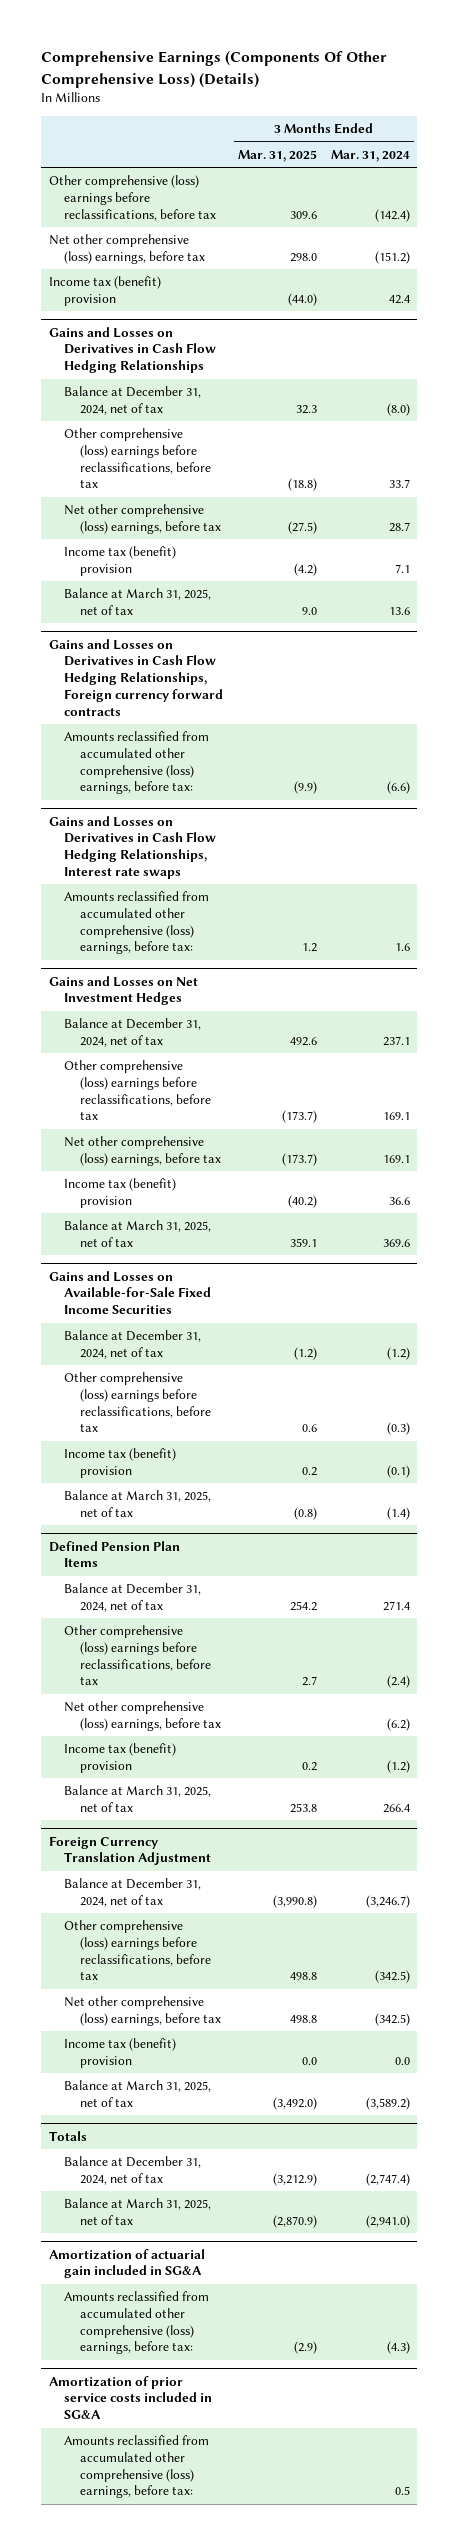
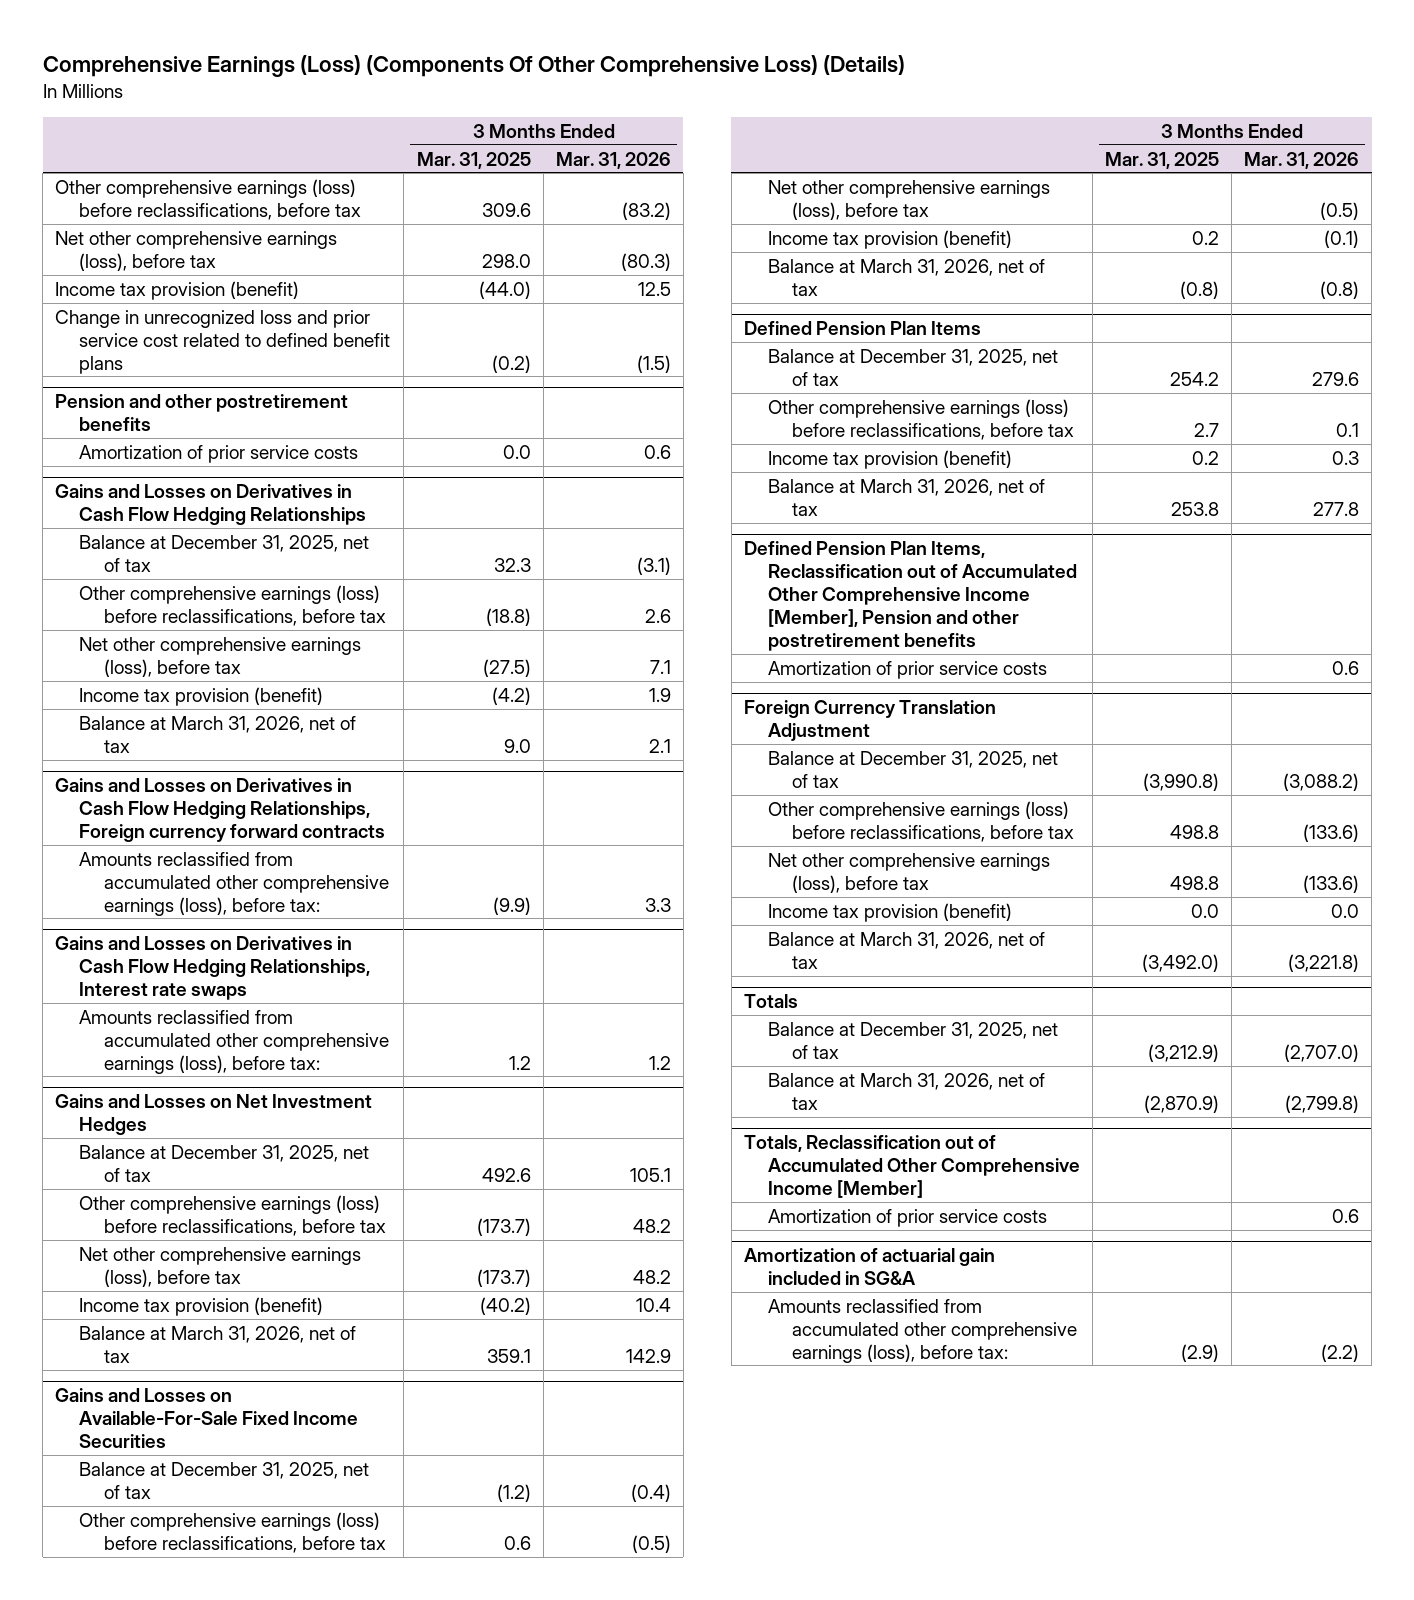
[41,51,388,88] Comprehensive Earnings (Components Of Other Comprehensive Loss) (Details) -> [42,55,905,78] Comprehensive Earnings (Loss) (Components Of Other Comprehensive Loss) (Details)
[331,149,411,162] Mar. 31, 2024 -> none
none -> [555,151,671,169] Mar. 31, 2026
[48,175,217,221] Other comprehensive (loss) earnings before reclassifications, before tax -> [55,178,362,220] Other comprehensive earnings (loss) before reclassifications, before tax
[48,234,206,265] Net other comprehensive (loss) earnings, before tax -> [55,230,338,271] Net other comprehensive earnings (loss), before tax
[48,276,161,307] Income tax (benefit) provision -> [55,280,300,300] Income tax provision (benefit)
none -> [55,309,391,374] Change in unrecognized loss and prior service cost related to defined benefit plans
none -> [55,394,349,432] Pension and other postretirement benefits
none -> [79,444,359,463] Amortization of prior service costs
[64,386,202,416] Balance at December 31, 2024, net of tax -> [79,534,370,572] Balance at December 31, 2025, net of tax
[64,428,212,489] Other comprehensive (loss) earnings before reclassifications, before tax -> [79,584,386,626] Other comprehensive earnings (loss) before reclassifications, before tax
[64,504,222,535] Net other comprehensive (loss) earnings, before tax -> [79,636,362,677] Net other comprehensive earnings (loss), before tax
[64,546,177,577] Income tax (benefit) provision -> [79,686,324,706] Income tax provision (benefit)
[64,588,212,616] Balance at March 31, 2025, net of tax -> [79,715,357,753] Balance at March 31, 2026, net of tax
[64,731,210,795] Amounts reclassified from accumulated other comprehensive (loss) earnings, before tax: -> [79,851,389,916] Amounts reclassified from accumulated other comprehensive earnings (loss), before tax:
[64,891,210,955] Amounts reclassified from accumulated other comprehensive (loss) earnings, before tax: -> [79,1009,389,1074] Amounts reclassified from accumulated other comprehensive earnings (loss), before tax:
[64,1018,202,1048] Balance at December 31, 2024, net of tax -> [79,1144,370,1182] Balance at December 31, 2025, net of tax
[64,1060,212,1121] Other comprehensive (loss) earnings before reclassifications, before tax -> [79,1194,386,1236] Other comprehensive earnings (loss) before reclassifications, before tax
[64,1136,222,1167] Net other comprehensive (loss) earnings, before tax -> [79,1246,362,1287] Net other comprehensive earnings (loss), before tax
[64,1178,177,1209] Income tax (benefit) provision -> [79,1296,324,1316] Income tax provision (benefit)
[64,1220,212,1248] Balance at March 31, 2025, net of tax -> [79,1325,357,1363] Balance at March 31, 2026, net of tax
[48,1270,212,1315] Gains and Losses on Available-for-Sale Fixed Income Securities -> [55,1388,359,1449] Gains and Losses on Available-For-Sale Fixed Income Securities
[64,1330,202,1360] Balance at December 31, 2024, net of tax -> [79,1461,370,1499] Balance at December 31, 2025, net of tax
[64,1372,212,1433] Other comprehensive (loss) earnings before reclassifications, before tax -> [79,1511,386,1553] Other comprehensive earnings (loss) before reclassifications, before tax
none -> [767,179,1050,220] Net other comprehensive earnings (loss), before tax
[64,1448,177,1479] Income tax (benefit) provision -> [767,229,1012,249] Income tax provision (benefit)
[64,1490,212,1518] Balance at March 31, 2025, net of tax -> [767,258,1045,296] Balance at March 31, 2026, net of tax
[64,1701,222,1732] Net other comprehensive (loss) earnings, before tax -> none
[64,1583,202,1613] Balance at December 31, 2024, net of tax -> [767,348,1058,386] Balance at December 31, 2025, net of tax
[64,1625,212,1686] Other comprehensive (loss) earnings before reclassifications, before tax -> [767,398,1075,440] Other comprehensive earnings (loss) before reclassifications, before tax
[64,1743,177,1774] Income tax (benefit) provision -> [767,449,1012,469] Income tax provision (benefit)
[64,1785,212,1813] Balance at March 31, 2025, net of tax -> [767,478,1045,516] Balance at March 31, 2026, net of tax
none -> [743,541,1077,651] Defined Pension Plan Items, Reclassification out of Accumulated Other Comprehensive Income [Member], Pension and other postretirement benefits
none -> [767,660,1047,679] Amortization of prior service costs
[64,1878,202,1908] Balance at December 31, 2024, net of tax -> [767,750,1058,788] Balance at December 31, 2025, net of tax
[64,1920,212,1981] Other comprehensive (loss) earnings before reclassifications, before tax -> [767,800,1075,842] Other comprehensive earnings (loss) before reclassifications, before tax
[64,1996,222,2027] Net other comprehensive (loss) earnings, before tax -> [767,852,1050,893] Net other comprehensive earnings (loss), before tax
[64,2038,177,2069] Income tax (benefit) provision -> [767,902,1012,922] Income tax provision (benefit)
[64,2080,212,2108] Balance at March 31, 2025, net of tax -> [767,931,1045,969] Balance at March 31, 2026, net of tax
[64,2156,202,2186] Balance at December 31, 2024, net of tax -> [767,1021,1058,1059] Balance at December 31, 2025, net of tax
[64,2198,212,2226] Balance at March 31, 2025, net of tax -> [767,1072,1045,1110] Balance at March 31, 2026, net of tax
none -> [743,1135,1080,1199] Totals, Reclassification out of Accumulated Other Comprehensive Income [Member]
none -> [767,1208,1047,1227] Amortization of prior service costs
[48,2375,213,2420] Amortization of prior service costs included in SG&A -> none
[64,2435,210,2499] Amounts reclassified from accumulated other comprehensive (loss) earnings, before tax: -> none
[64,2291,210,2355] Amounts reclassified from accumulated other comprehensive (loss) earnings, before tax: -> [767,1298,1078,1363] Amounts reclassified from accumulated other comprehensive earnings (loss), before tax:

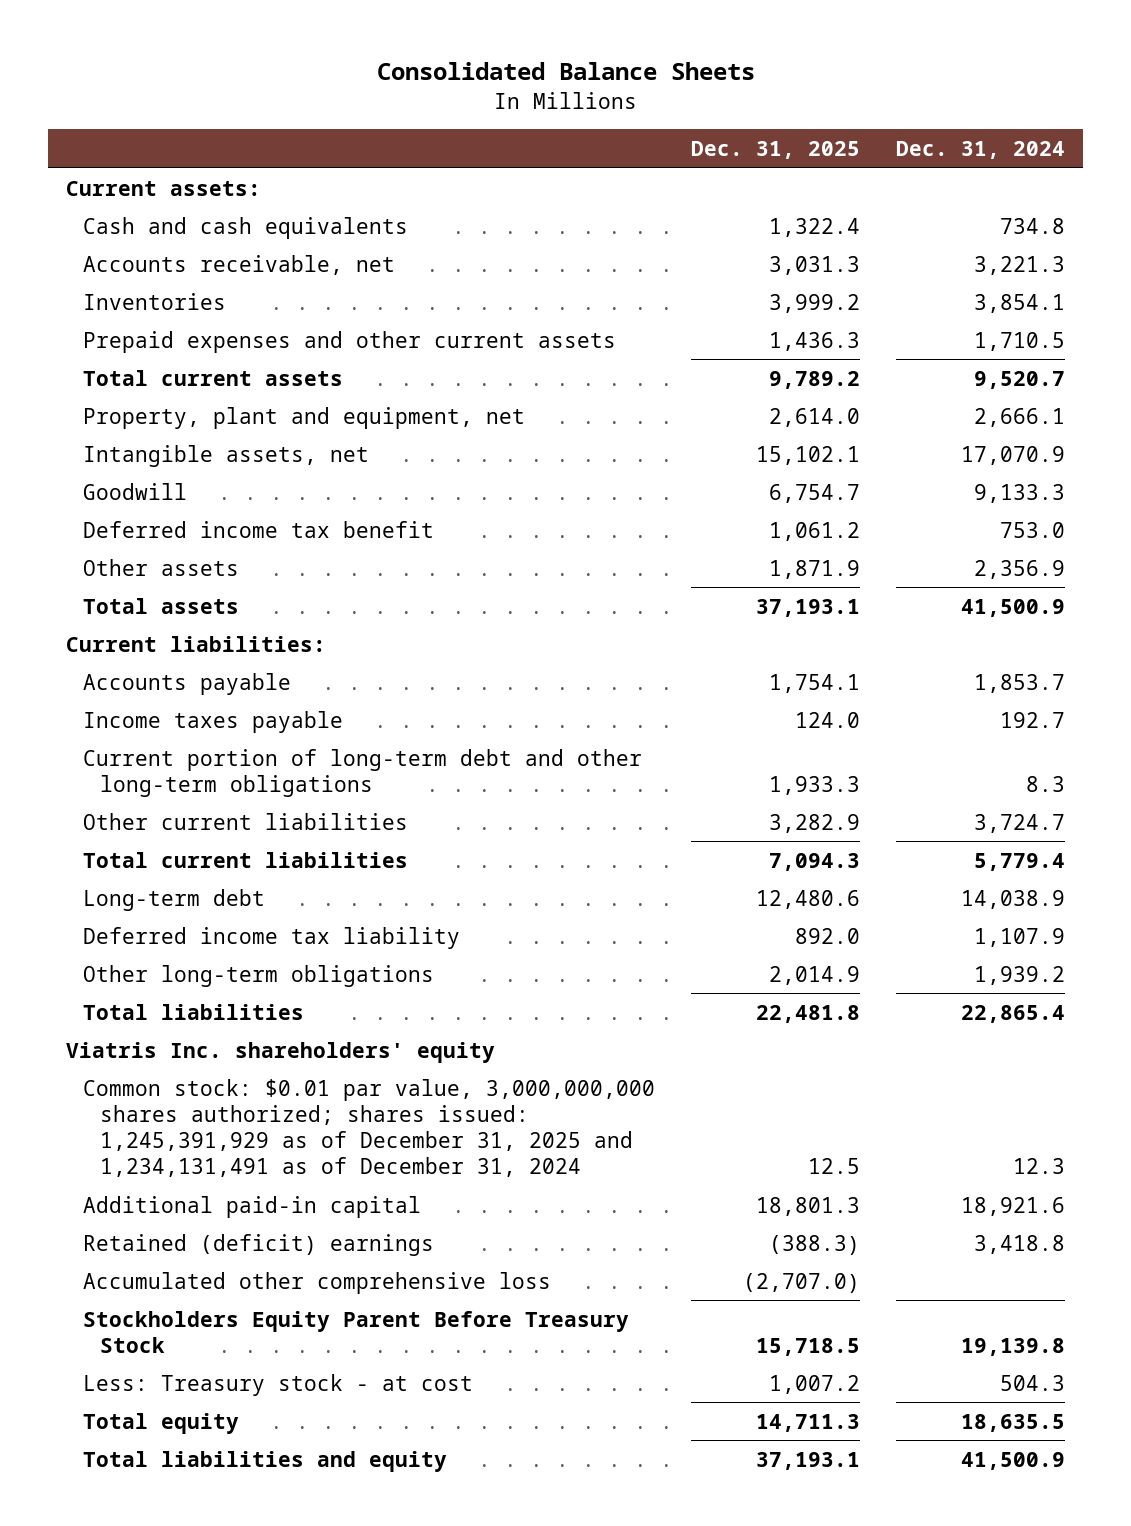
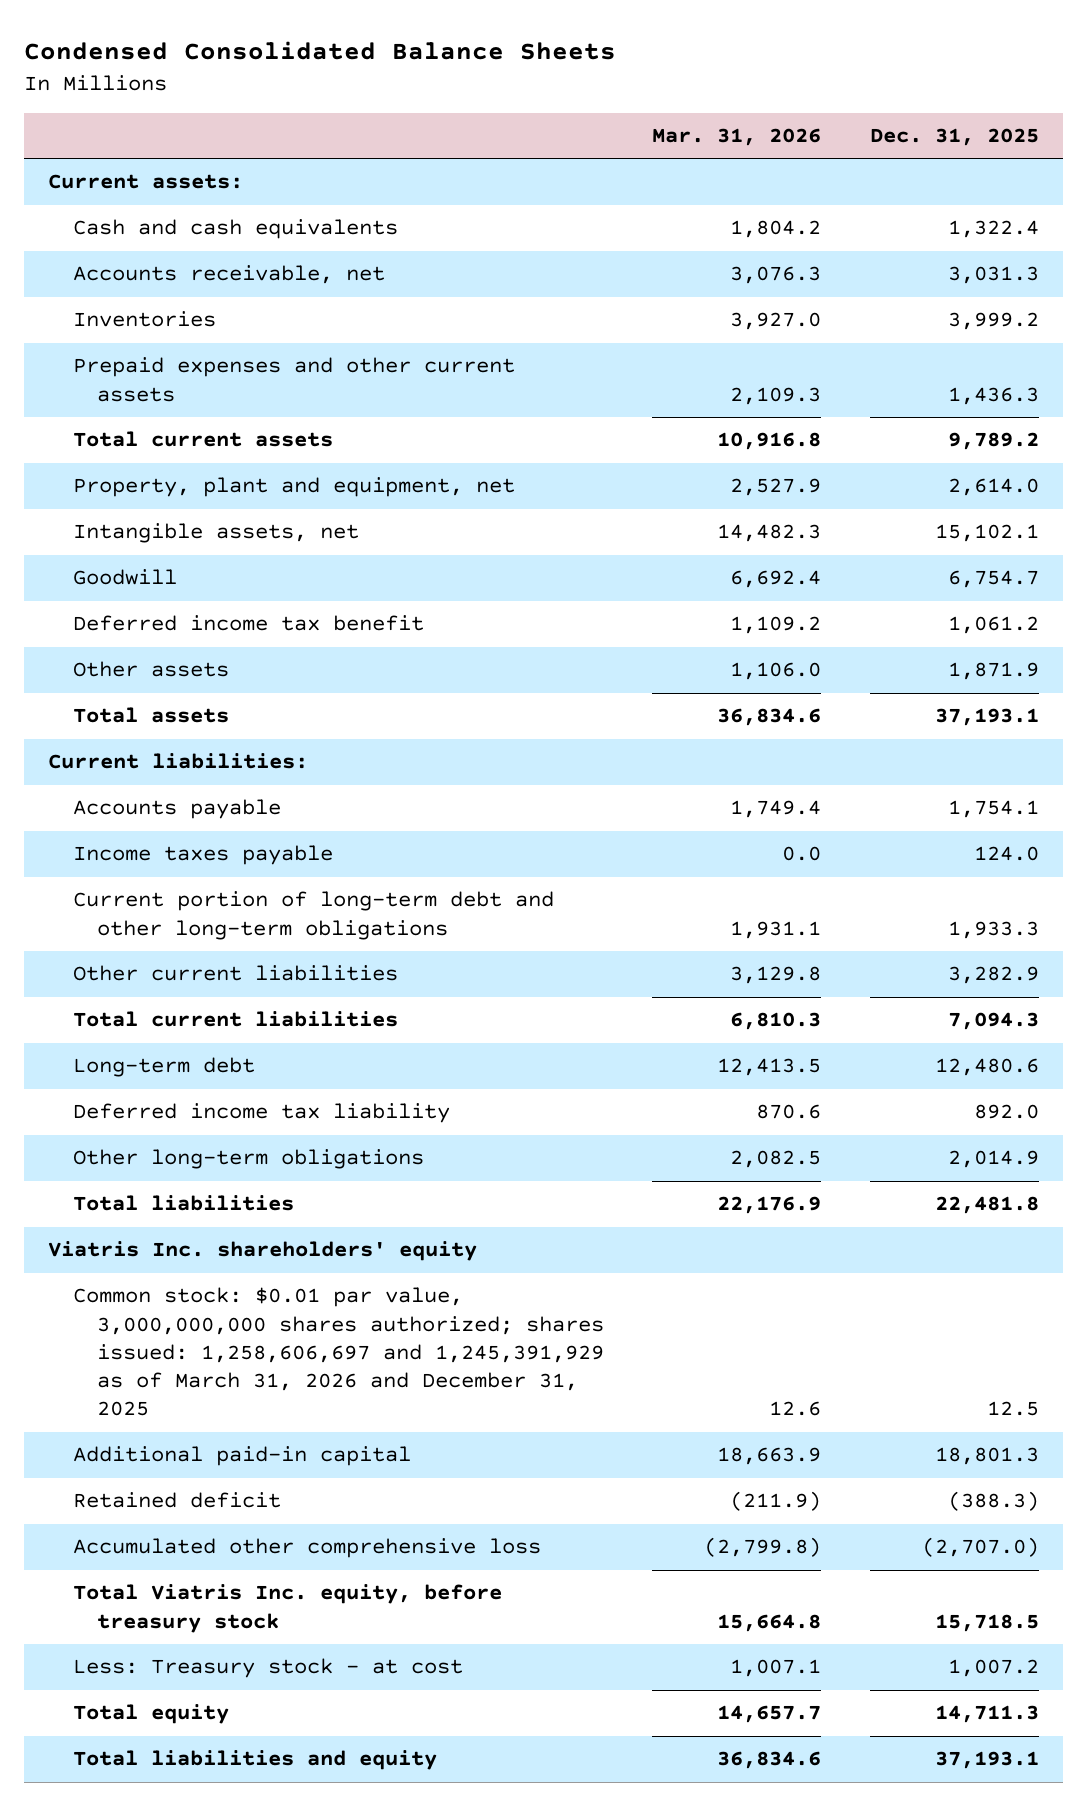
[376,62,755,81] Consolidated Balance Sheets -> [24,41,617,61] Condensed Consolidated Balance Sheets
[895,140,1065,159] Dec. 31, 2024 -> none
none -> [652,127,822,146] Mar. 31, 2026
[82,1078,655,1178] Common stock: $0.01 par value, 3,000,000,000 shares authorized; shares issued: 1,245,391,929 as of December 31, 2025 and 1,234,131,491 as of December 31, 2024 -> [72,1287,604,1417] Common stock: $0.01 par value, 3,000,000,000 shares authorized; shares issued: 1,258,606,697 and 1,245,391,929 as of March 31, 2026 and December 31, 2025
[82,1233,434,1256] Retained (deficit) earnings -> [72,1492,281,1509] Retained deficit
[82,1310,629,1353] Stockholders Equity Parent Before Treasury Stock -> [72,1584,502,1633] Total Viatris Inc. equity, before treasury stock

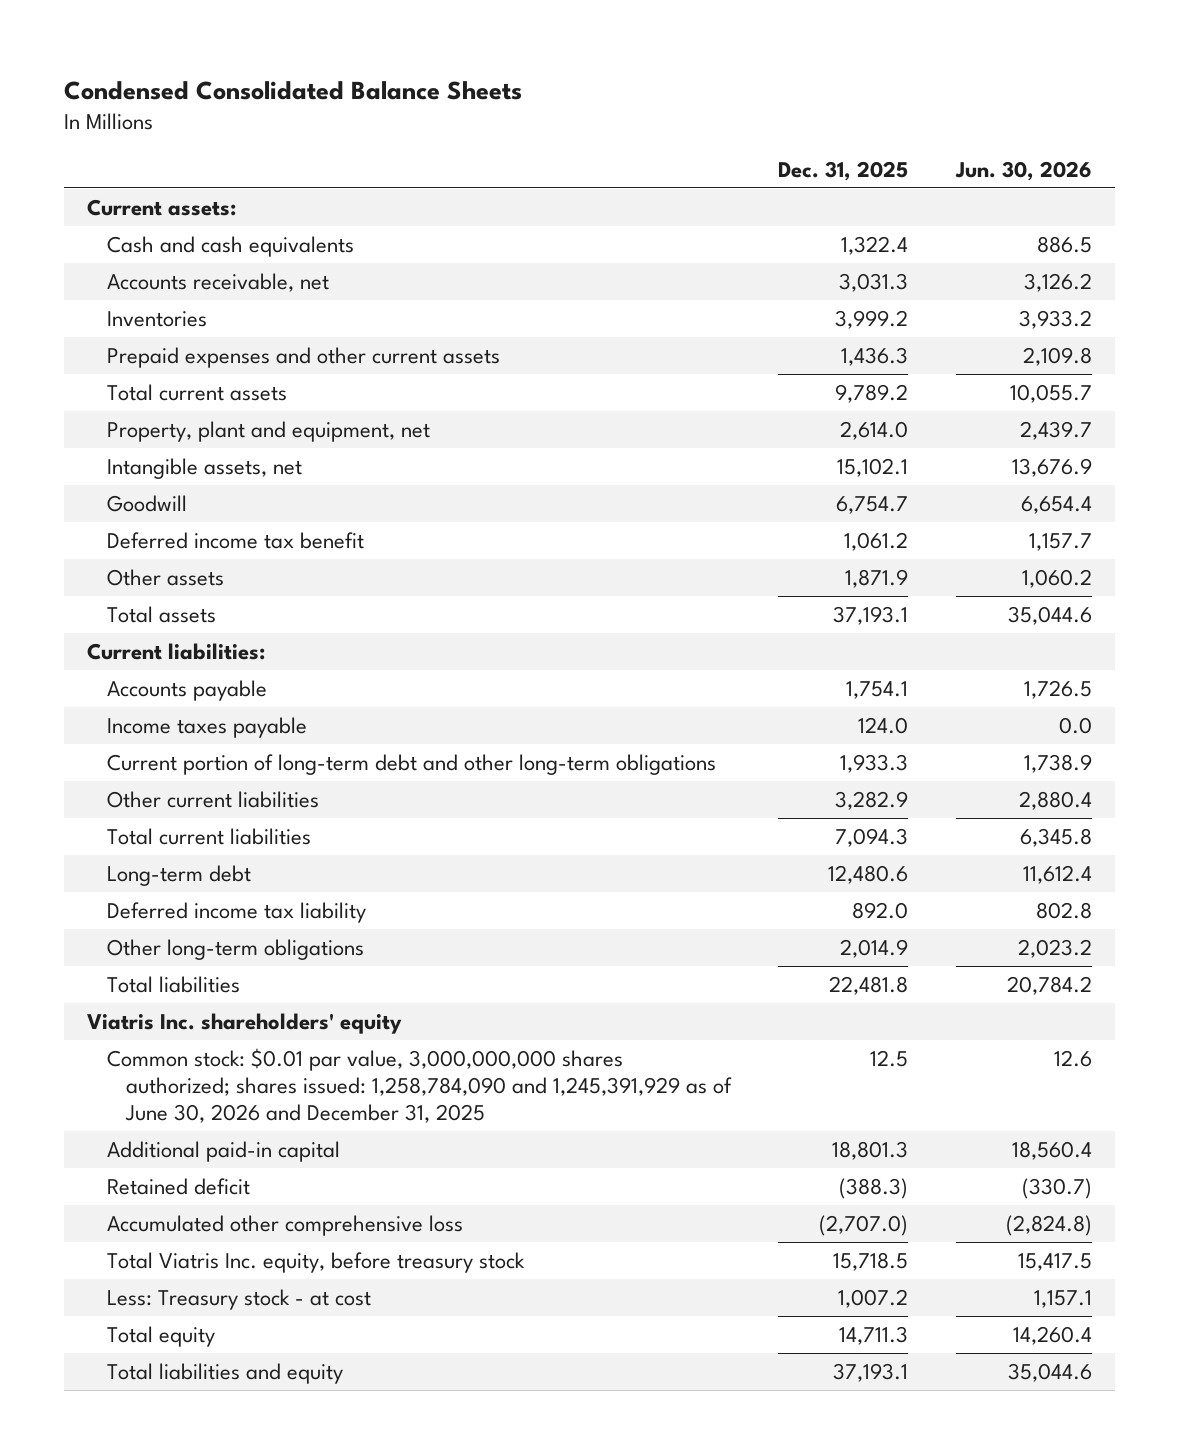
[652,127,822,146] Mar. 31, 2026 -> none
none -> [954,160,1092,181] Jun. 30, 2026
[72,1287,604,1417] Common stock: $0.01 par value, 3,000,000,000 shares authorized; shares issued: 1,258,606,697 and 1,245,391,929 as of March 31, 2026 and December 31, 2025 -> [106,1047,732,1123] Common stock: $0.01 par value, 3,000,000,000 shares authorized; shares issued: 1,258,784,090 and 1,245,391,929 as of June 30, 2026 and December 31, 2025

